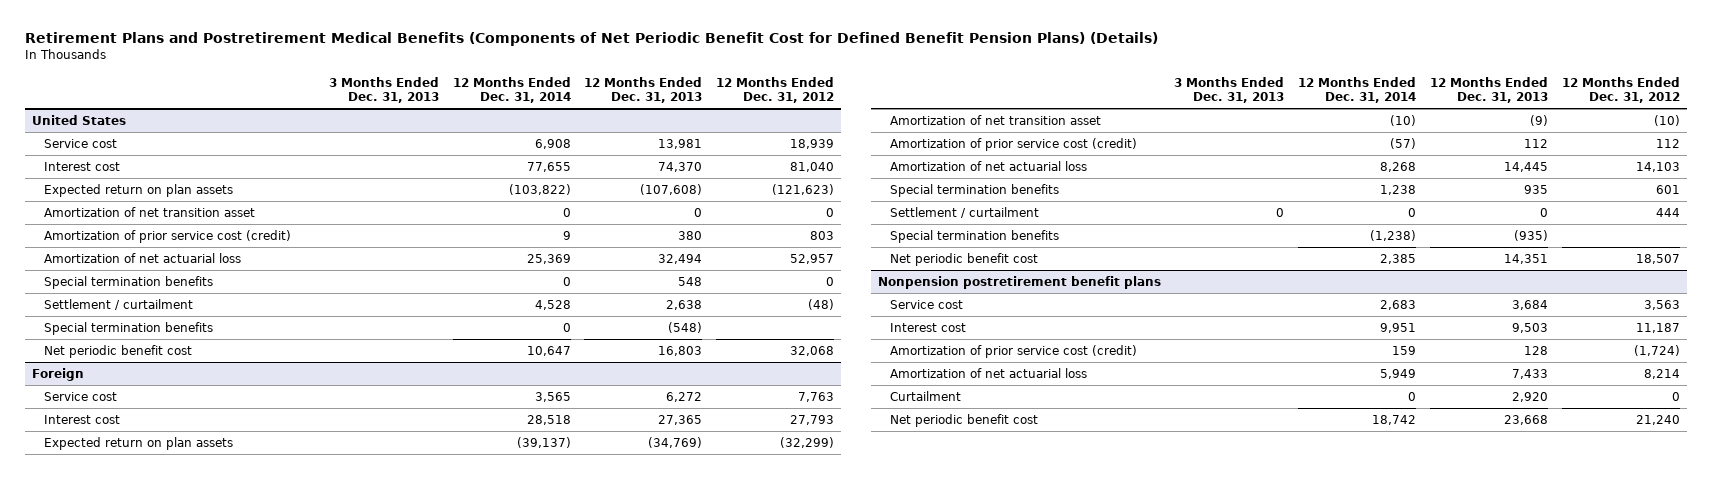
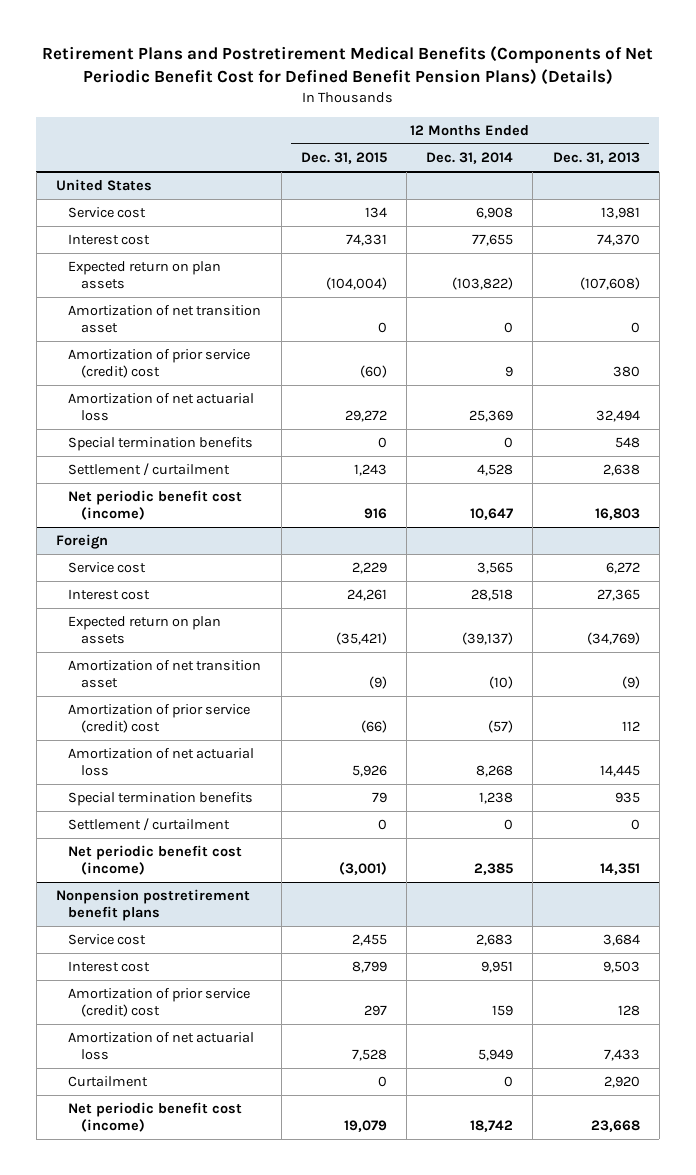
[328,76,439,103] 3 Months Ended Dec. 31, 2013 -> none
[716,76,835,103] 12 Months Ended Dec. 31, 2012 -> none
none -> [300,152,387,165] Dec. 31, 2015
[43,229,291,243] Amortization of prior service cost (credit) -> [68,349,251,379] Amortization of prior service (credit) cost
[43,321,213,335] Special termination benefits -> none
[43,344,192,358] Net periodic benefit cost -> [68,490,243,521] Net periodic benefit cost (income)
[889,137,1137,151] Amortization of prior service cost (credit) -> [68,704,251,734] Amortization of prior service (credit) cost
[889,229,1059,243] Special termination benefits -> none
[889,252,1038,266] Net periodic benefit cost -> [68,845,243,876] Net periodic benefit cost (income)
[889,344,1137,358] Amortization of prior service cost (credit) -> [68,988,251,1018] Amortization of prior service (credit) cost
[889,413,1038,427] Net periodic benefit cost -> [68,1102,243,1133] Net periodic benefit cost (income)

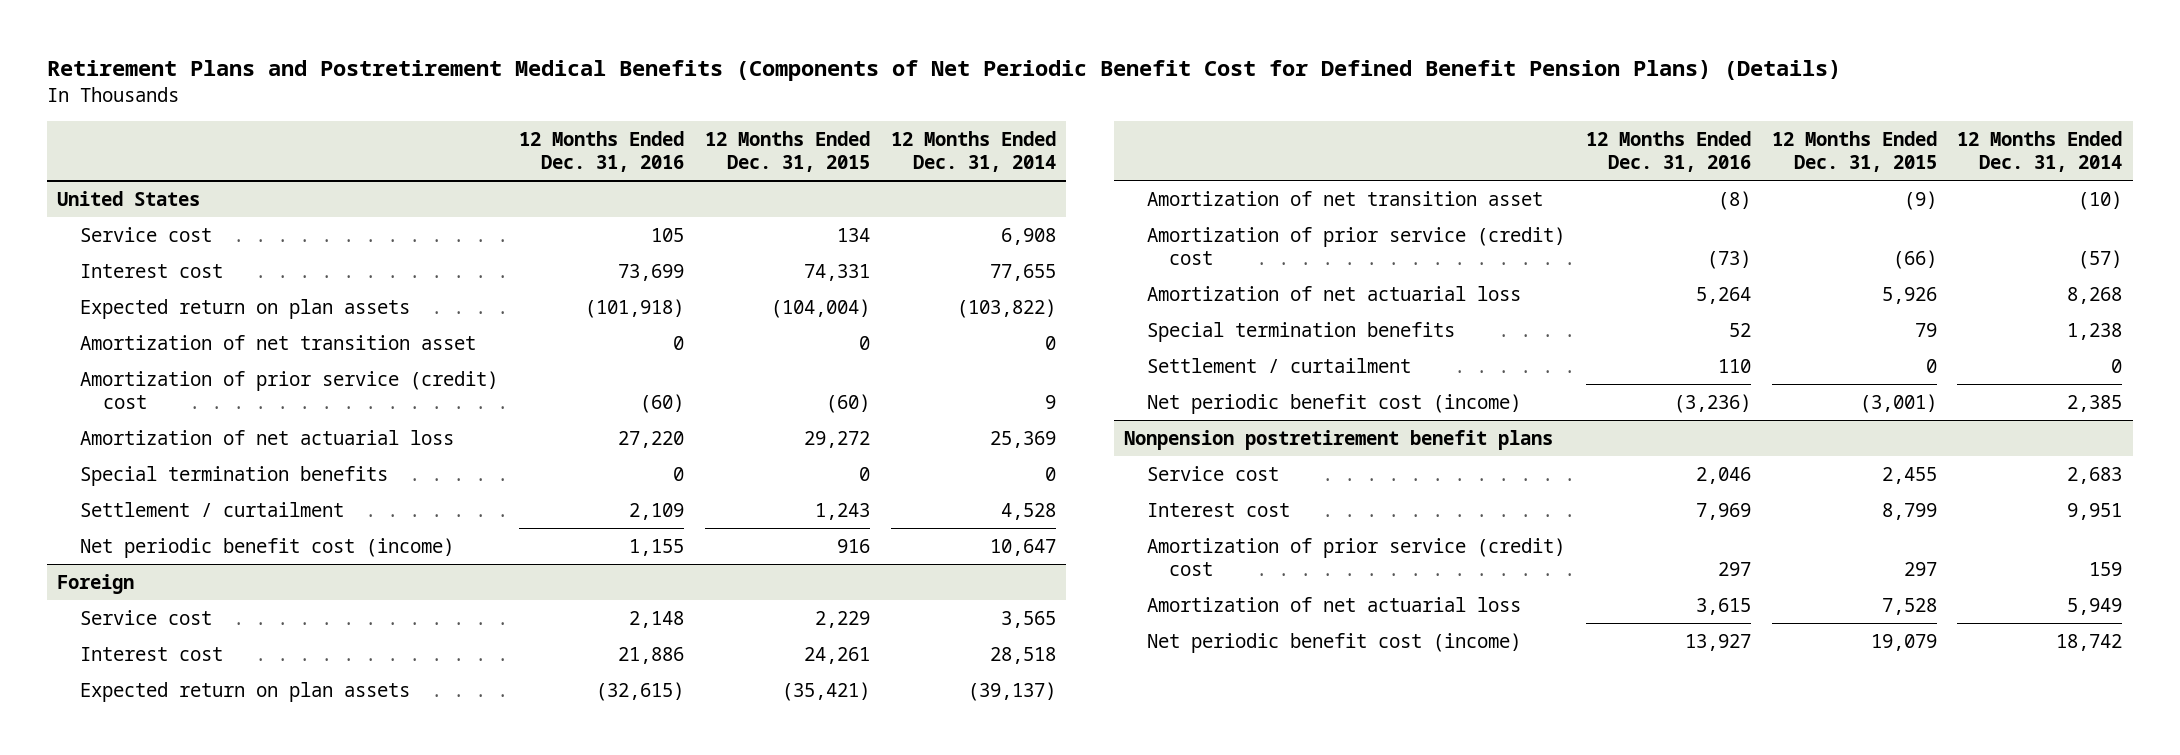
[552,152,640,165] Dec. 31, 2013 -> none
none -> [518,130,684,172] 12 Months Ended Dec. 31, 2016
[68,1076,149,1088] Curtailment -> none

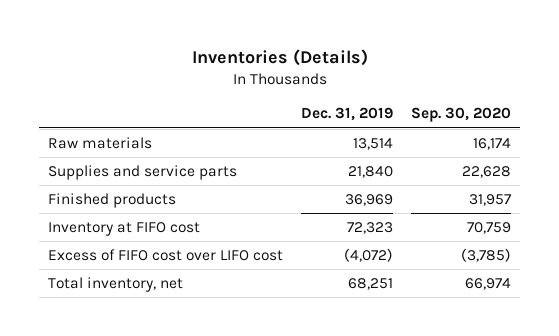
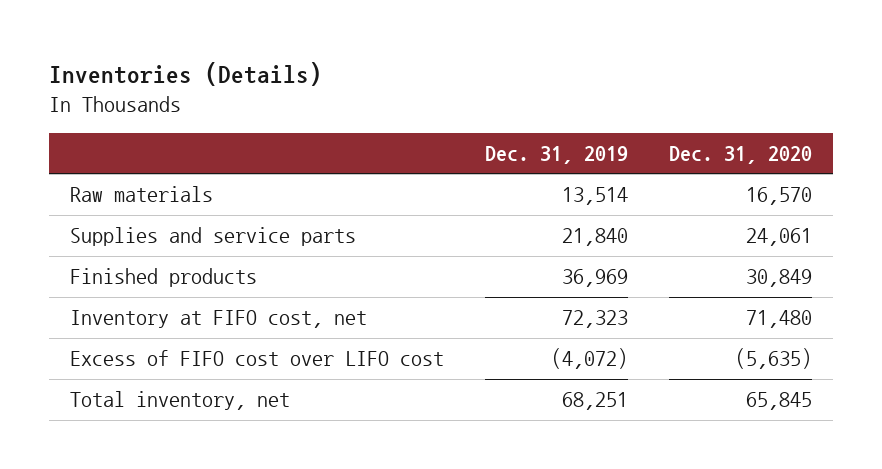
[411,107,512,123] Sep. 30, 2020 -> none
none -> [669,145,813,164] Dec. 31, 2020
[48,221,201,236] Inventory at FIFO cost -> [69,310,367,329] Inventory at FIFO cost, net

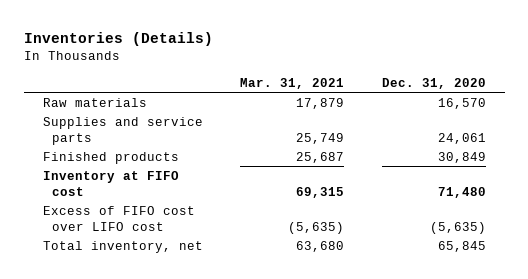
[484,145,628,164] Dec. 31, 2019 -> none
none -> [240,77,345,89] Mar. 31, 2021
[69,310,367,329] Inventory at FIFO cost, net -> [42,170,179,196] Inventory at FIFO cost

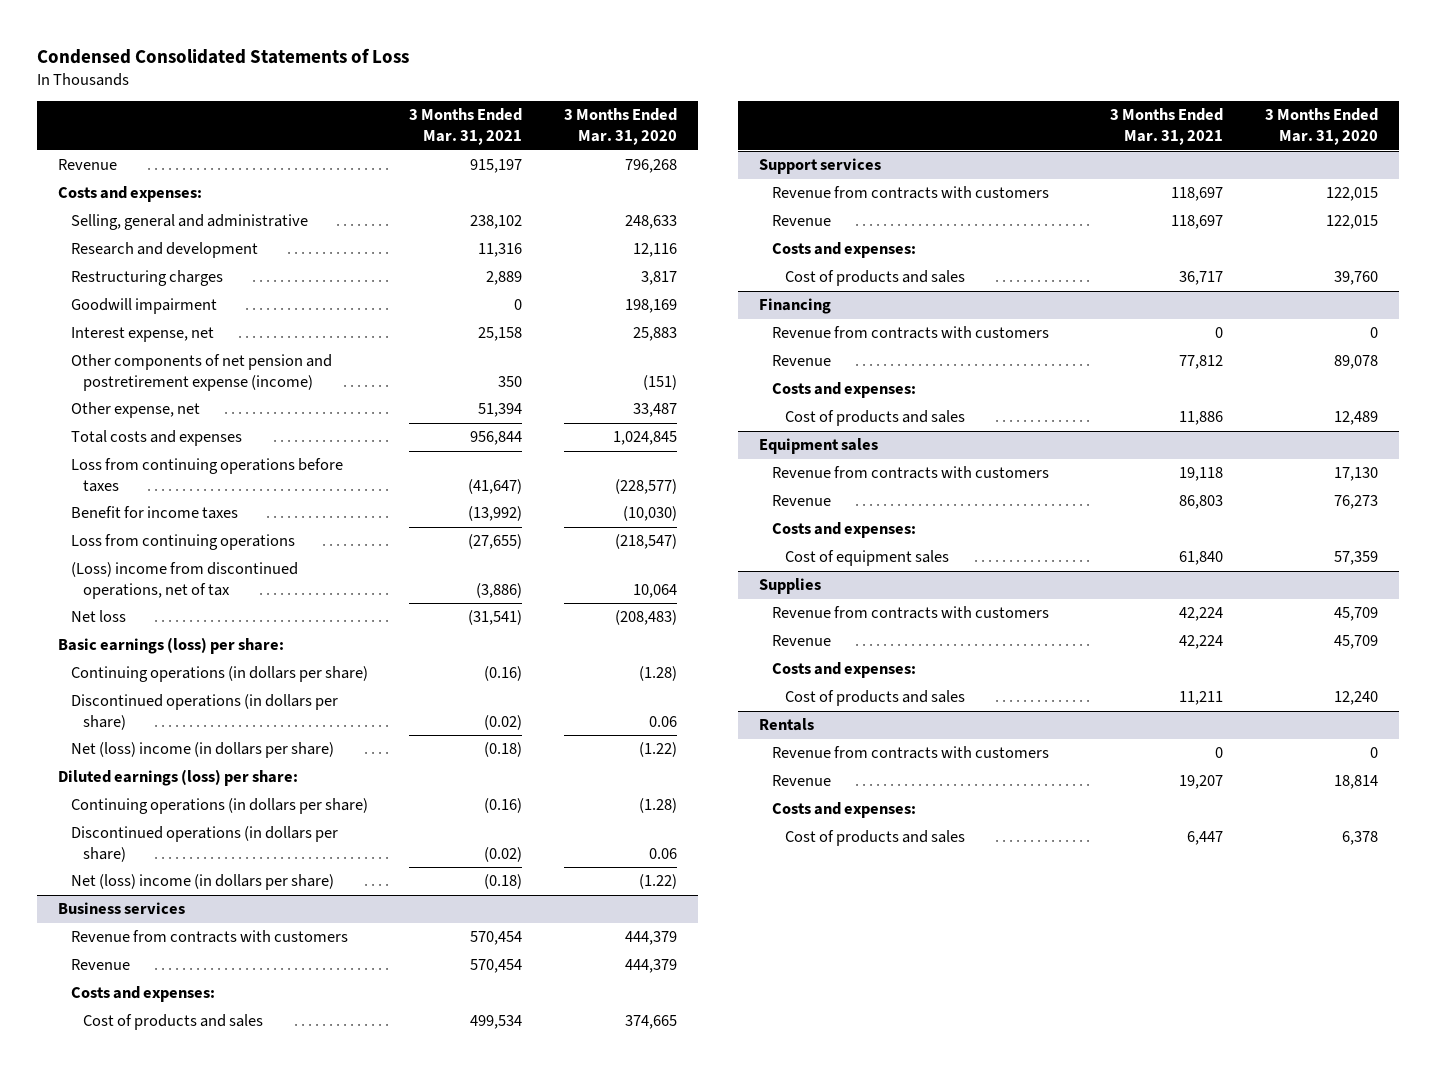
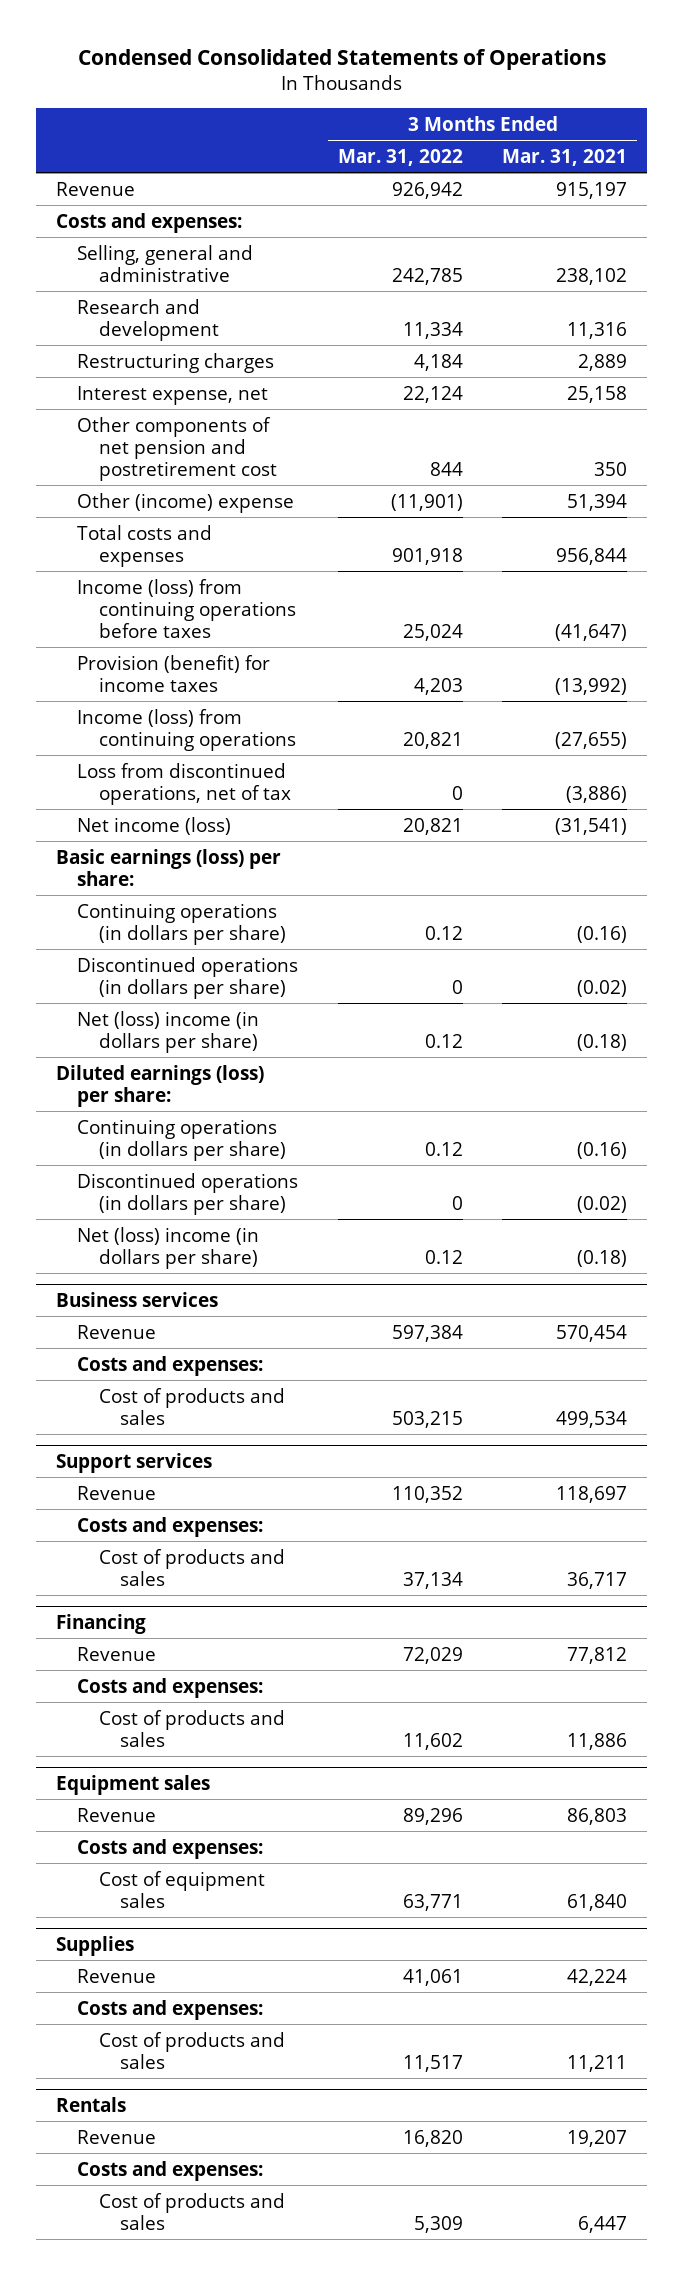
[37,47,410,64] Condensed Consolidated Statements of Loss -> [77,48,606,70] Condensed Consolidated Statements of Operations
[563,108,677,146] 3 Months Ended Mar. 31, 2020 -> none
none -> [337,148,463,166] Mar. 31, 2022
[70,298,217,315] Goodwill impairment -> none
[70,354,332,392] Other components of net pension and postretirement expense (income) -> [77,416,277,481] Other components of net pension and postretirement cost
[70,402,200,419] Other expense, net -> [77,492,295,513] Other (income) expense
[70,458,343,493] Loss from continuing operations before taxes -> [77,578,296,638] Income (loss) from continuing operations before taxes
[70,506,238,520] Benefit for income taxes -> [77,654,271,692] Provision (benefit) for income taxes
[70,534,295,551] Loss from continuing operations -> [77,708,296,751] Income (loss) from continuing operations
[70,562,298,600] (Loss) income from discontinued operations, net of tax -> [77,762,291,805] Loss from discontinued operations, net of tax
[70,610,126,623] Net loss -> [77,816,232,835] Net income (loss)
[70,930,348,944] Revenue from contracts with customers -> none
[771,186,1049,200] Revenue from contracts with customers -> none
[771,326,1049,340] Revenue from contracts with customers -> none
[771,466,1049,480] Revenue from contracts with customers -> none
[771,606,1049,620] Revenue from contracts with customers -> none
[771,746,1049,760] Revenue from contracts with customers -> none

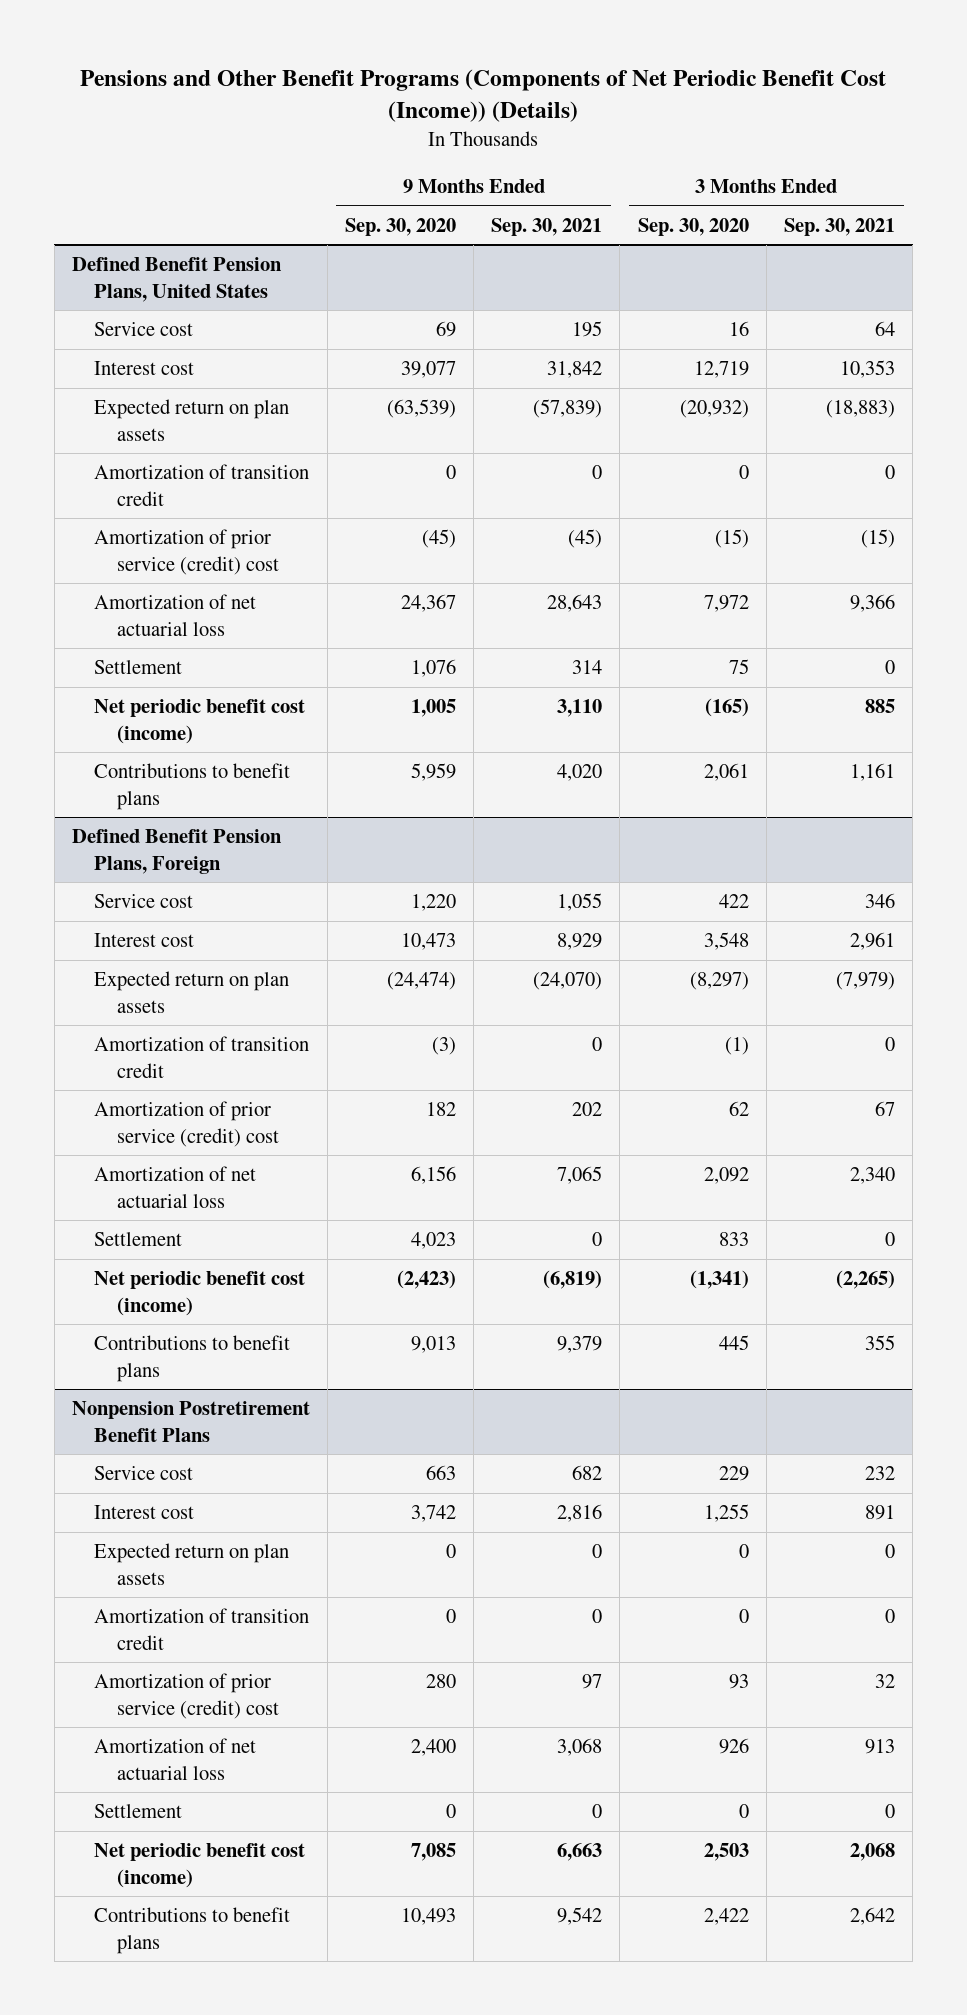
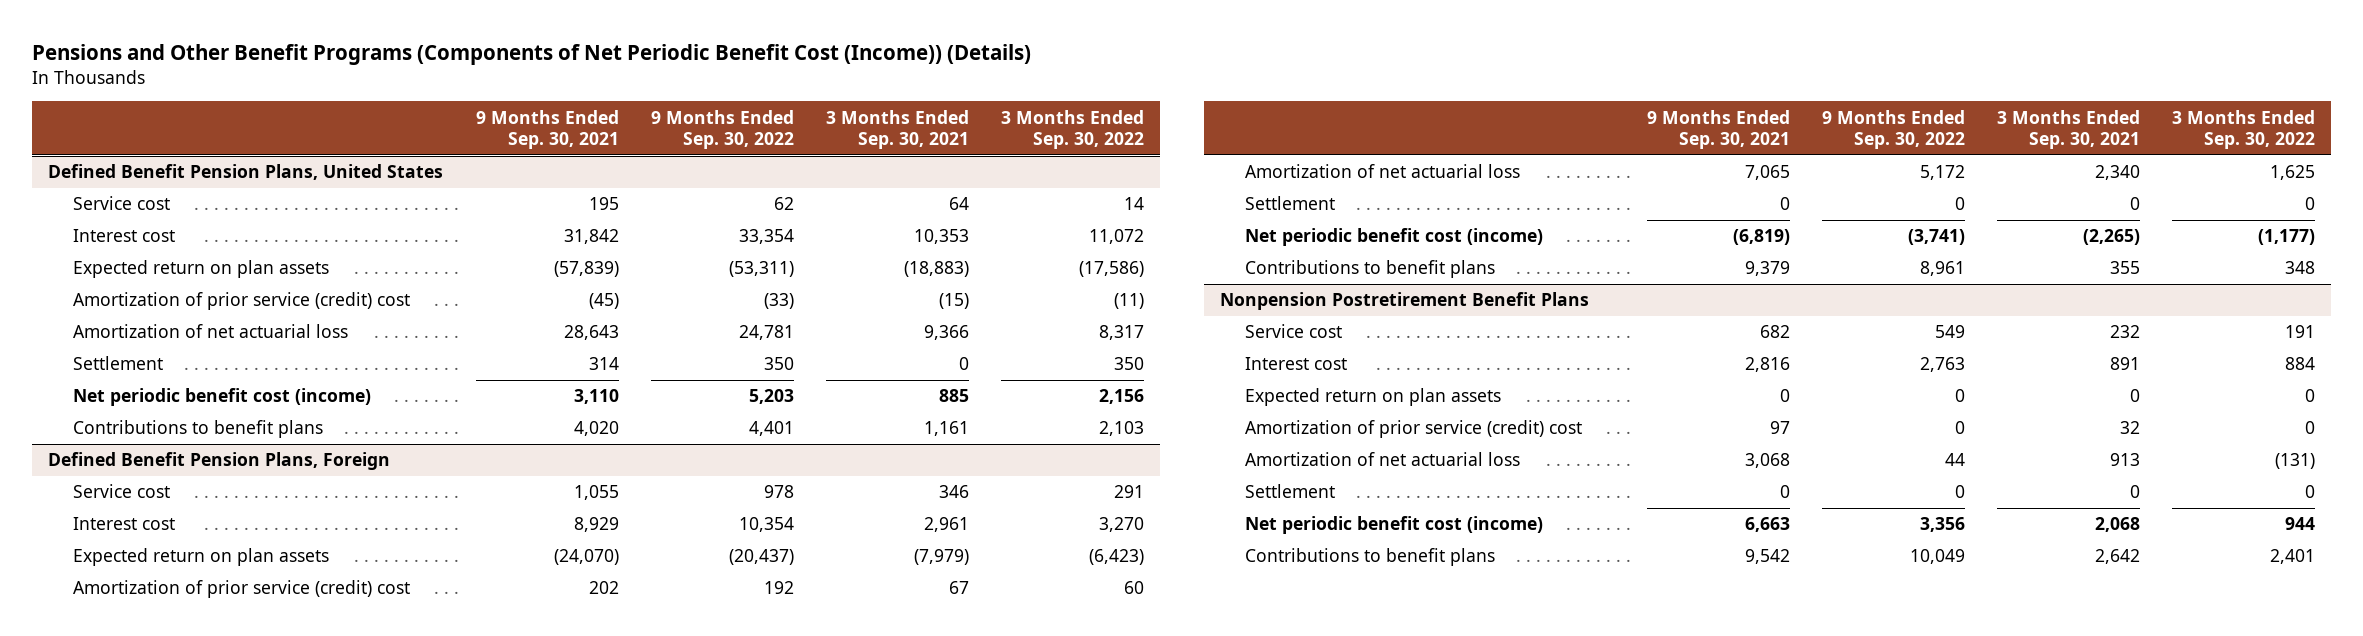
[345,217,457,236] Sep. 30, 2020 -> none
[637,217,749,236] Sep. 30, 2020 -> none
none -> [650,109,794,150] 9 Months Ended Sep. 30, 2022
none -> [1000,109,1144,150] 3 Months Ended Sep. 30, 2022
[94,464,310,506] Amortization of transition credit -> none
[94,1036,310,1078] Amortization of transition credit -> none
[94,1608,310,1650] Amortization of transition credit -> none

